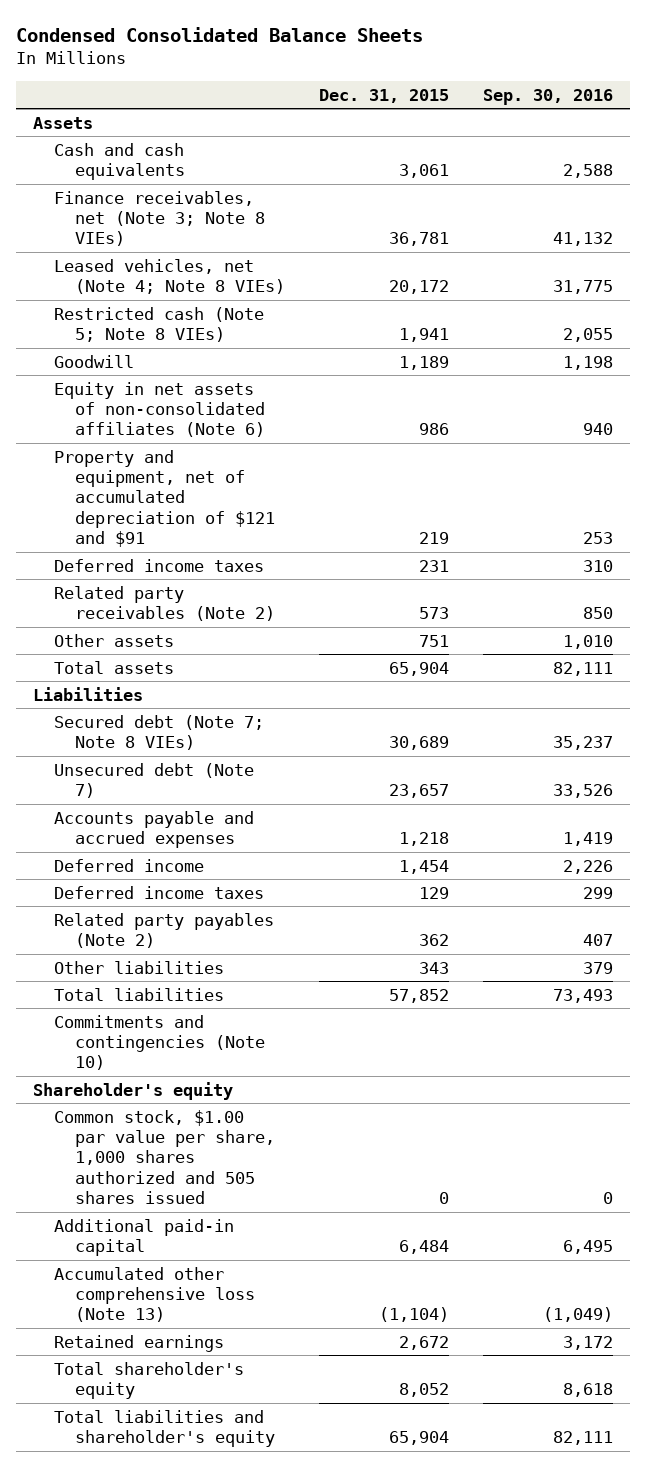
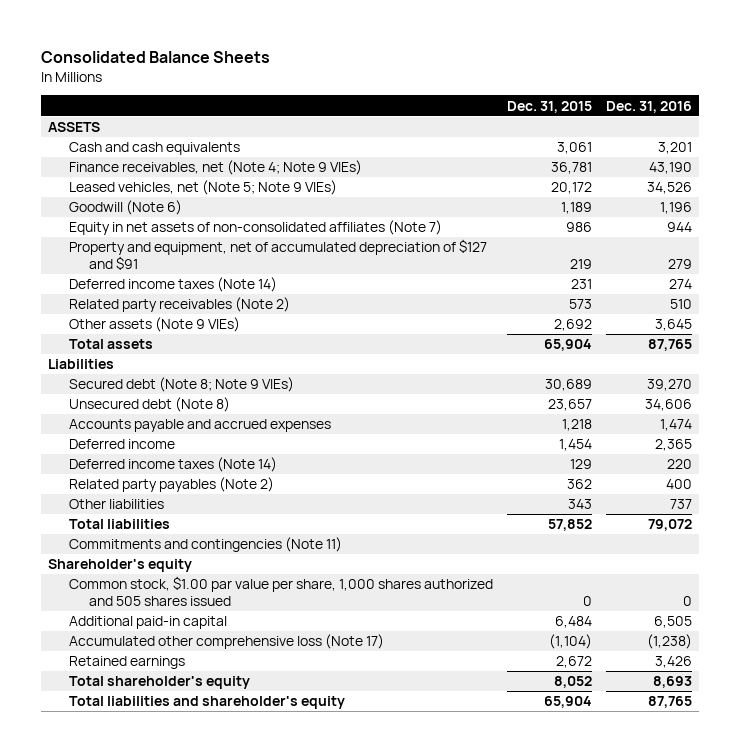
[15,26,423,42] Condensed Consolidated Balance Sheets -> [41,50,271,63] Consolidated Balance Sheets
[483,88,614,105] Sep. 30, 2016 -> none
none -> [606,100,693,113] Dec. 31, 2016
[32,116,93,129] Assets -> [48,122,101,133] ASSETS
[53,306,264,343] Restricted cash (Note 5; Note 8 VIEs) -> none
[53,190,265,247] Finance receivables, net (Note 3; Note 8 VIEs) -> [68,160,362,176] Finance receivables, net (Note 4; Note 9 VIEs)
[53,258,285,295] Leased vehicles, net (Note 4; Note 8 VIEs) -> [68,180,337,196] Leased vehicles, net (Note 5; Note 9 VIEs)
[53,354,134,368] Goodwill -> [68,200,182,216] Goodwill (Note 6)
[53,381,265,438] Equity in net assets of non-consolidated affiliates (Note 6) -> [68,220,442,236] Equity in net assets of non-consolidated affiliates (Note 7)
[53,449,275,548] Property and equipment, net of accumulated depreciation of $121 and $91 -> [68,239,487,271] Property and equipment, net of accumulated depreciation of $127 and $91
[53,558,264,572] Deferred income taxes -> [68,277,277,293] Deferred income taxes (Note 14)
[53,633,174,647] Other assets -> [68,317,240,333] Other assets (Note 9 VIEs)
[419,634,450,647] 751 -> [553,319,592,332] 2,692
[53,714,264,751] Secured debt (Note 7; Note 8 VIEs) -> [68,377,294,393] Secured debt (Note 8; Note 9 VIEs)
[53,762,254,799] Unsecured debt (Note 7) -> [68,397,230,413] Unsecured debt (Note 8)
[53,885,264,899] Deferred income taxes -> [68,457,277,473] Deferred income taxes (Note 14)
[53,1014,265,1071] Commitments and contingencies (Note 10) -> [68,537,342,553] Commitments and contingencies (Note 11)
[53,1266,255,1323] Accumulated other comprehensive loss (Note 13) -> [68,634,384,650] Accumulated other comprehensive loss (Note 17)

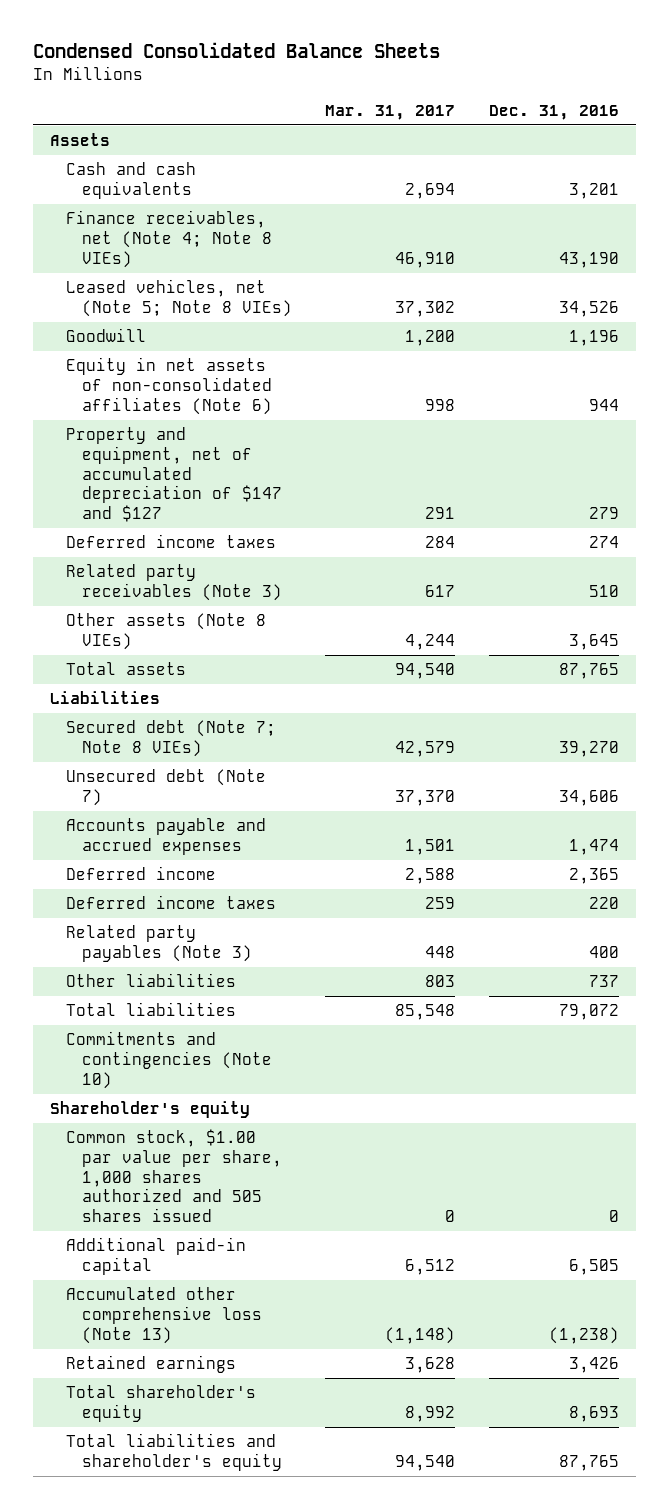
[41,50,271,63] Consolidated Balance Sheets -> [32,41,440,58] Condensed Consolidated Balance Sheets
[506,100,592,113] Dec. 31, 2015 -> none
none -> [325,104,456,120] Mar. 31, 2017
[48,122,101,133] ASSETS -> [49,133,110,147] Assets
[68,160,362,176] Finance receivables, net (Note 4; Note 9 VIEs) -> [65,210,272,268] Finance receivables, net (Note 4; Note 8 VIEs)
[68,180,337,196] Leased vehicles, net (Note 5; Note 9 VIEs) -> [65,279,292,317] Leased vehicles, net (Note 5; Note 8 VIEs)
[68,200,182,216] Goodwill (Note 6) -> [65,328,146,343] Goodwill
[68,220,442,236] Equity in net assets of non-consolidated affiliates (Note 7) -> [65,357,272,415] Equity in net assets of non-consolidated affiliates (Note 6)
[68,239,487,271] Property and equipment, net of accumulated depreciation of $127 and $91 -> [65,427,282,523] Property and equipment, net of accumulated depreciation of $147 and $127
[68,277,277,293] Deferred income taxes (Note 14) -> [65,534,276,549] Deferred income taxes
[68,297,290,313] Related party receivables (Note 2) -> [65,564,282,601] Related party receivables (Note 3)
[68,317,240,333] Other assets (Note 9 VIEs) -> [65,613,266,650] Other assets (Note 8 VIEs)
[68,377,294,393] Secured debt (Note 8; Note 9 VIEs) -> [65,720,276,757] Secured debt (Note 7; Note 8 VIEs)
[68,397,230,413] Unsecured debt (Note 8) -> [65,769,266,806] Unsecured debt (Note 7)
[68,457,277,473] Deferred income taxes (Note 14) -> [65,895,276,910] Deferred income taxes
[68,477,274,493] Related party payables (Note 2) -> [65,925,252,962] Related party payables (Note 3)
[68,537,342,553] Commitments and contingencies (Note 11) -> [65,1031,272,1089] Commitments and contingencies (Note 10)
[68,634,384,650] Accumulated other comprehensive loss (Note 17) -> [65,1287,262,1344] Accumulated other comprehensive loss (Note 13)

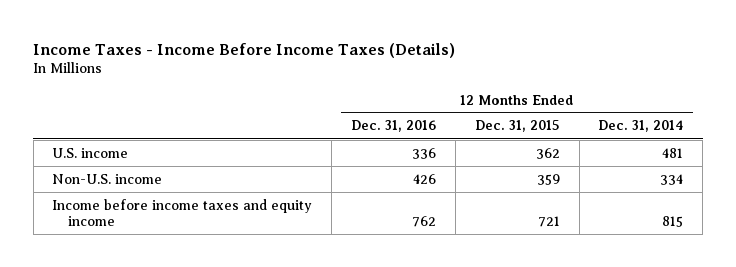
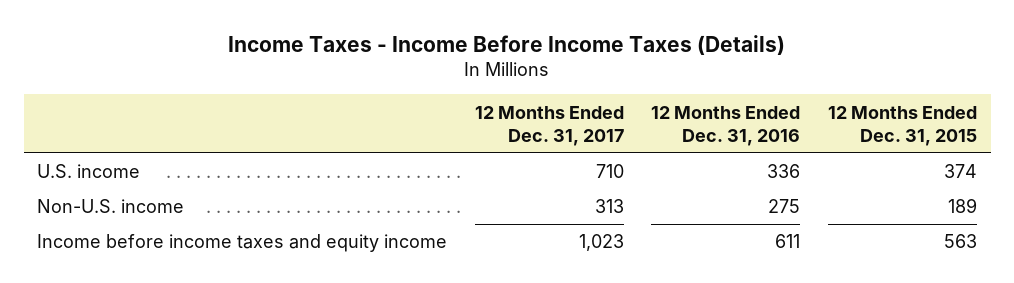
[598,120,684,133] Dec. 31, 2014 -> none
none -> [474,105,624,146] 12 Months Ended Dec. 31, 2017
[535,147,560,159] 362 -> [944,164,978,179] 374
[413,173,437,184] 426 -> [768,199,801,214] 275
[536,173,560,185] 359 -> [948,198,978,214] 189
[412,215,437,227] 762 -> [775,234,801,249] 611
[537,215,560,227] 721 -> [944,234,978,249] 563

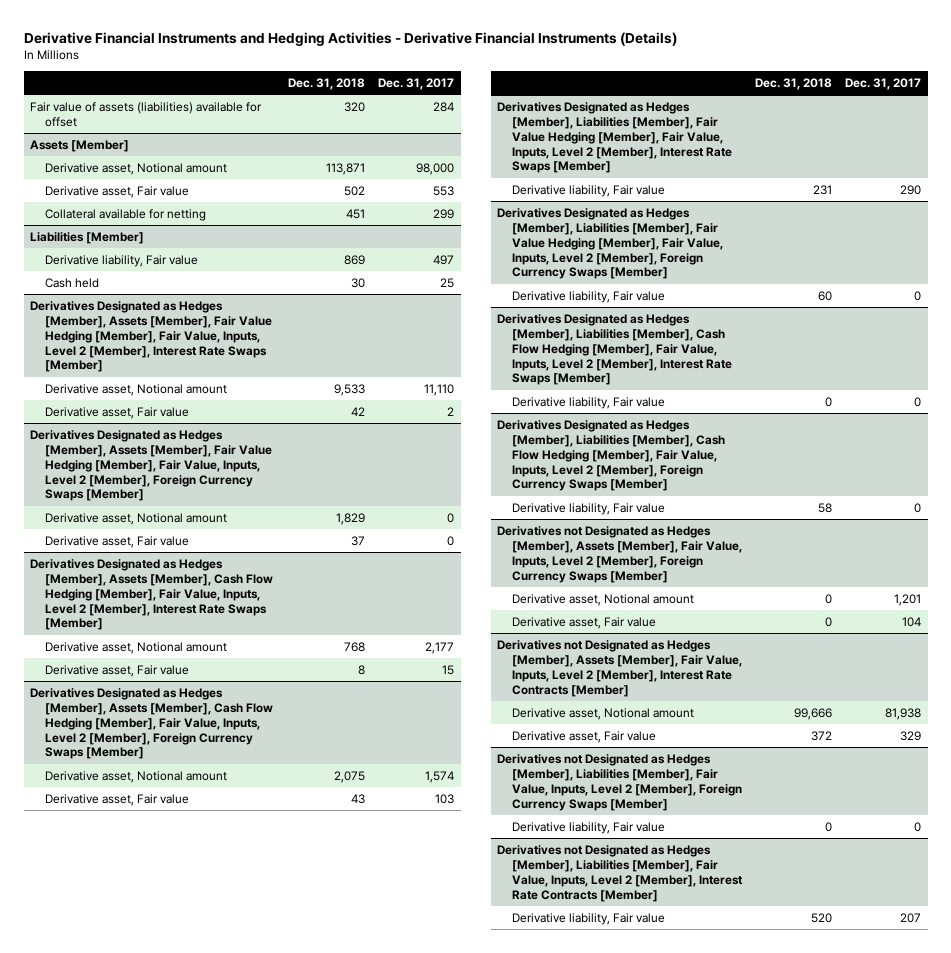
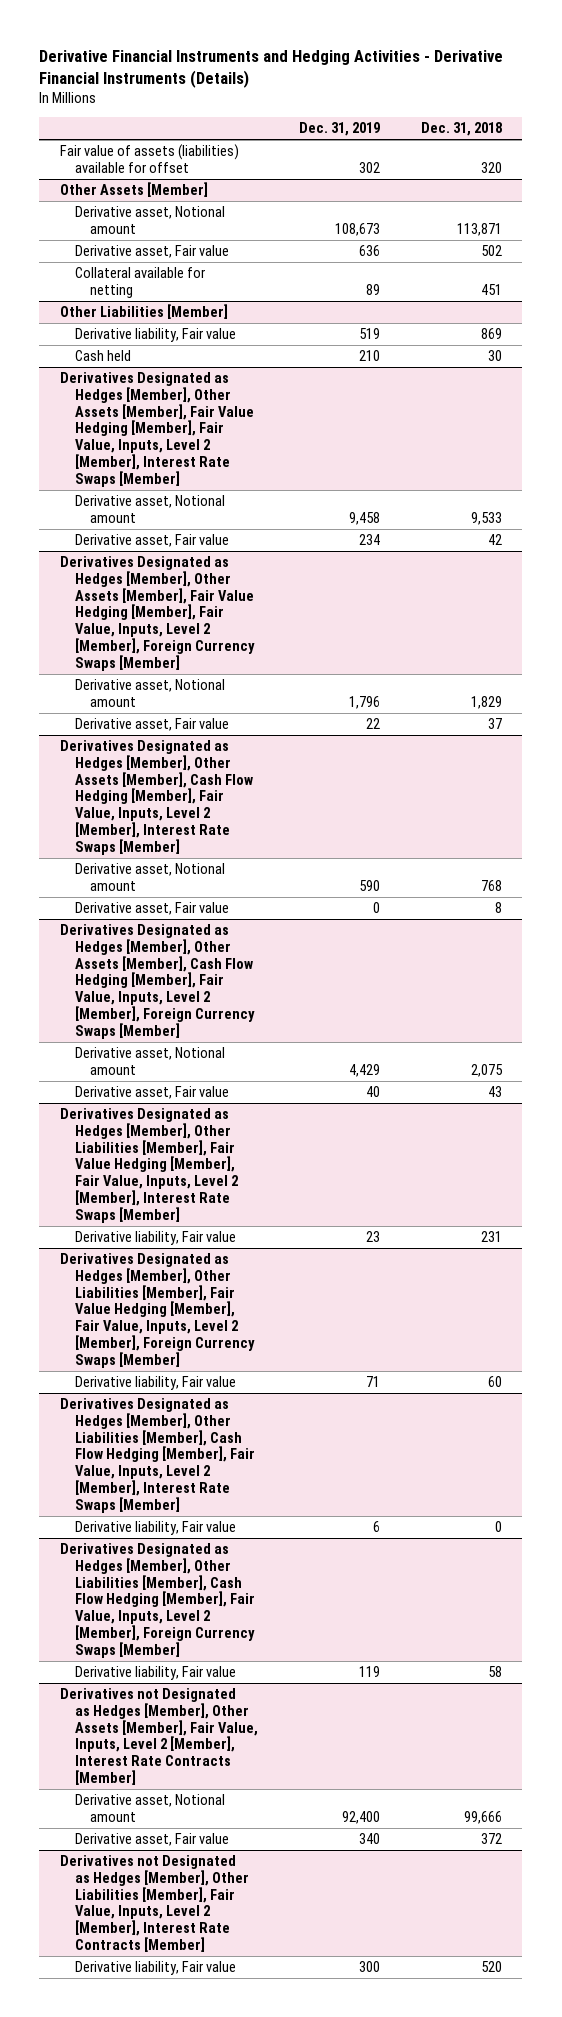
[378,77,455,90] Dec. 31, 2017 -> none
none -> [298,122,380,137] Dec. 31, 2019
[30,139,130,152] Assets [Member] -> [59,182,208,198] Other Assets [Member]
[30,231,145,244] Liabilities [Member] -> [59,304,228,320] Other Liabilities [Member]
[30,300,273,373] Derivatives Designated as Hedges [Member], Assets [Member], Fair Value Hedging [Member], Fair Value, Inputs, Level 2 [Member], Interest Rate Swaps [Member] -> [59,372,255,487] Derivatives Designated as Hedges [Member], Other Assets [Member], Fair Value Hedging [Member], Fair Value, Inputs, Level 2 [Member], Interest Rate Swaps [Member]
[30,429,273,502] Derivatives Designated as Hedges [Member], Assets [Member], Fair Value Hedging [Member], Fair Value, Inputs, Level 2 [Member], Foreign Currency Swaps [Member] -> [59,556,256,671] Derivatives Designated as Hedges [Member], Other Assets [Member], Fair Value Hedging [Member], Fair Value, Inputs, Level 2 [Member], Foreign Currency Swaps [Member]
[30,558,274,631] Derivatives Designated as Hedges [Member], Assets [Member], Cash Flow Hedging [Member], Fair Value, Inputs, Level 2 [Member], Interest Rate Swaps [Member] -> [59,740,254,855] Derivatives Designated as Hedges [Member], Other Assets [Member], Cash Flow Hedging [Member], Fair Value, Inputs, Level 2 [Member], Interest Rate Swaps [Member]
[30,687,274,760] Derivatives Designated as Hedges [Member], Assets [Member], Cash Flow Hedging [Member], Fair Value, Inputs, Level 2 [Member], Foreign Currency Swaps [Member] -> [59,924,256,1039] Derivatives Designated as Hedges [Member], Other Assets [Member], Cash Flow Hedging [Member], Fair Value, Inputs, Level 2 [Member], Foreign Currency Swaps [Member]
[497,101,733,174] Derivatives Designated as Hedges [Member], Liabilities [Member], Fair Value Hedging [Member], Fair Value, Inputs, Level 2 [Member], Interest Rate Swaps [Member] -> [59,1108,239,1223] Derivatives Designated as Hedges [Member], Other Liabilities [Member], Fair Value Hedging [Member], Fair Value, Inputs, Level 2 [Member], Interest Rate Swaps [Member]
[497,207,724,280] Derivatives Designated as Hedges [Member], Liabilities [Member], Fair Value Hedging [Member], Fair Value, Inputs, Level 2 [Member], Foreign Currency Swaps [Member] -> [59,1253,256,1368] Derivatives Designated as Hedges [Member], Other Liabilities [Member], Fair Value Hedging [Member], Fair Value, Inputs, Level 2 [Member], Foreign Currency Swaps [Member]
[497,313,733,386] Derivatives Designated as Hedges [Member], Liabilities [Member], Cash Flow Hedging [Member], Fair Value, Inputs, Level 2 [Member], Interest Rate Swaps [Member] -> [59,1398,256,1513] Derivatives Designated as Hedges [Member], Other Liabilities [Member], Cash Flow Hedging [Member], Fair Value, Inputs, Level 2 [Member], Interest Rate Swaps [Member]
[497,419,726,492] Derivatives Designated as Hedges [Member], Liabilities [Member], Cash Flow Hedging [Member], Fair Value, Inputs, Level 2 [Member], Foreign Currency Swaps [Member] -> [59,1543,256,1658] Derivatives Designated as Hedges [Member], Other Liabilities [Member], Cash Flow Hedging [Member], Fair Value, Inputs, Level 2 [Member], Foreign Currency Swaps [Member]
[497,525,743,583] Derivatives not Designated as Hedges [Member], Assets [Member], Fair Value, Inputs, Level 2 [Member], Foreign Currency Swaps [Member] -> none
[512,593,695,606] Derivative asset, Notional amount -> none
[512,616,657,629] Derivative asset, Fair value -> none
[497,639,743,697] Derivatives not Designated as Hedges [Member], Assets [Member], Fair Value, Inputs, Level 2 [Member], Interest Rate Contracts [Member] -> [59,1688,259,1786] Derivatives not Designated as Hedges [Member], Other Assets [Member], Fair Value, Inputs, Level 2 [Member], Interest Rate Contracts [Member]
[497,753,743,811] Derivatives not Designated as Hedges [Member], Liabilities [Member], Fair Value, Inputs, Level 2 [Member], Foreign Currency Swaps [Member] -> none
[512,821,666,834] Derivative liability, Fair value -> none
[497,844,744,902] Derivatives not Designated as Hedges [Member], Liabilities [Member], Fair Value, Inputs, Level 2 [Member], Interest Rate Contracts [Member] -> [59,1855,250,1953] Derivatives not Designated as Hedges [Member], Other Liabilities [Member], Fair Value, Inputs, Level 2 [Member], Interest Rate Contracts [Member]

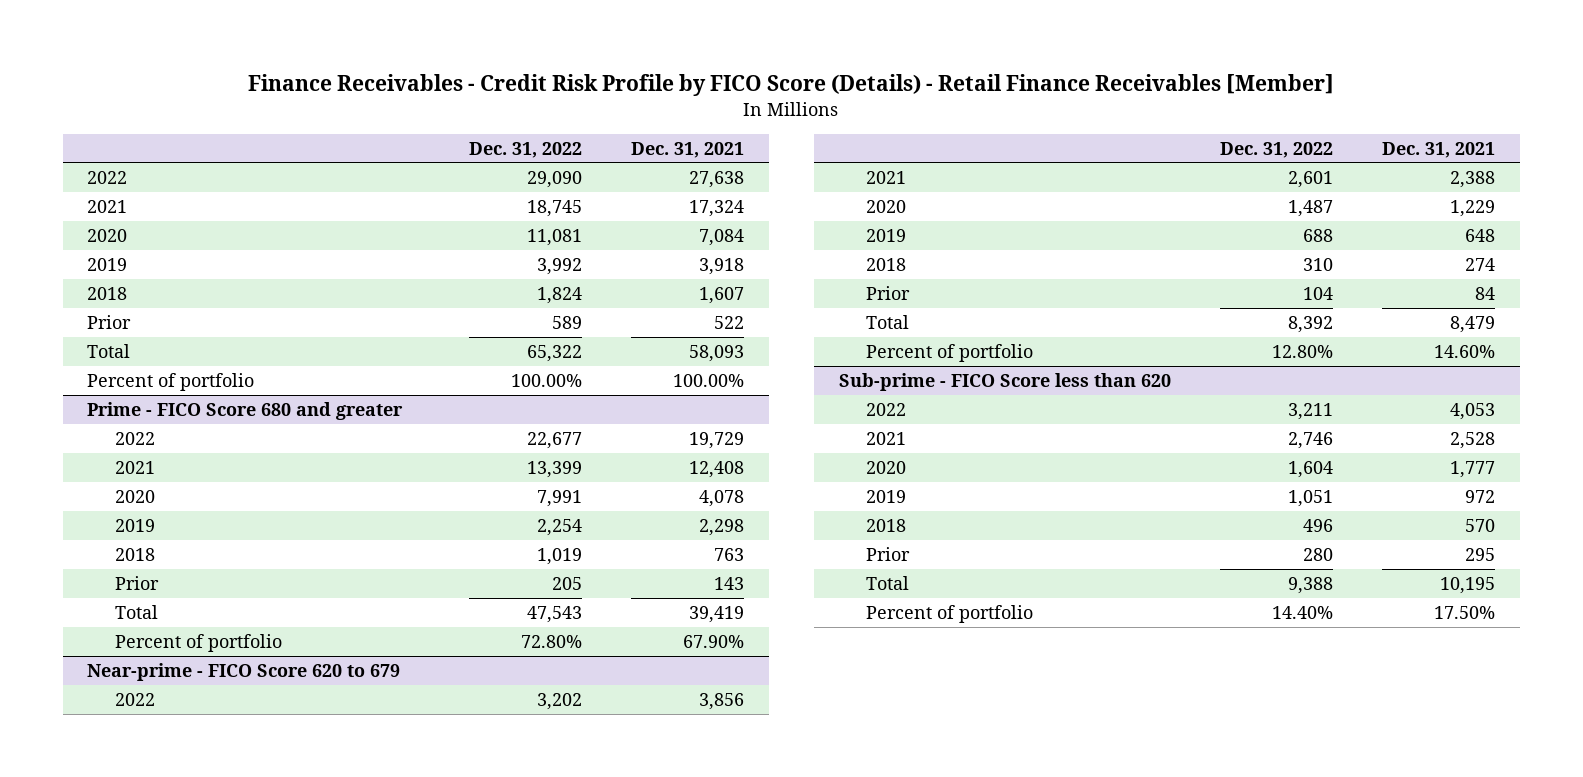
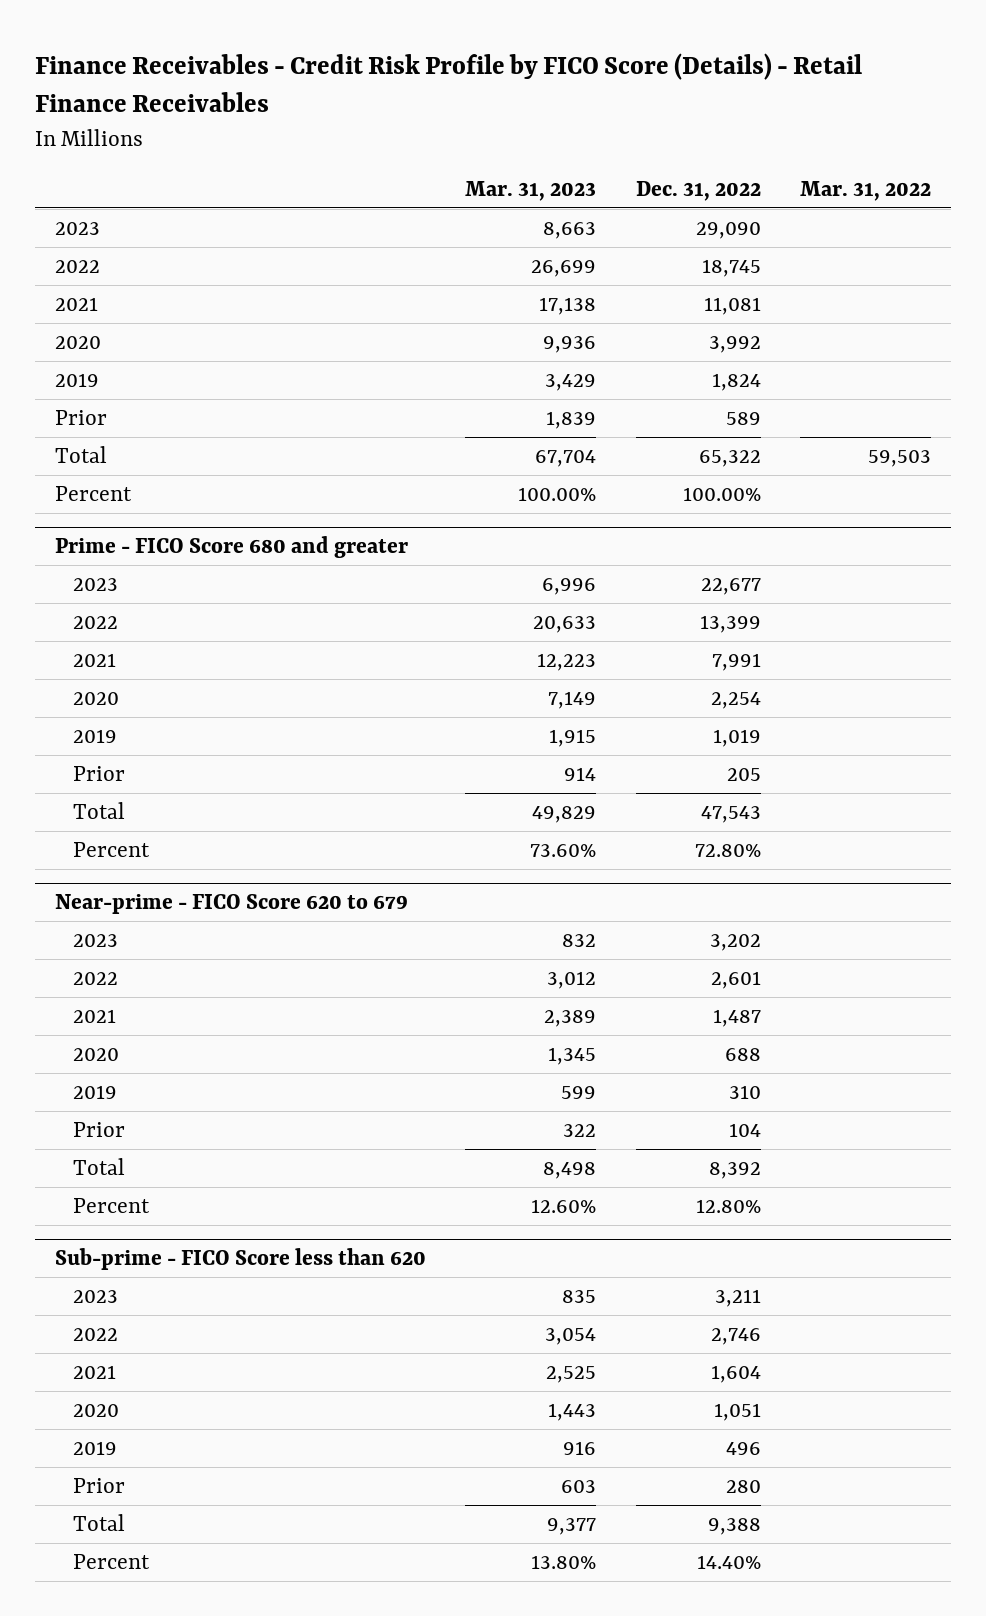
[248,73,1335,96] Finance Receivables - Credit Risk Profile by FICO Score (Details) - Retail Finance Receivables [Member] -> [35,52,863,113] Finance Receivables - Credit Risk Profile by FICO Score (Details) - Retail Finance Receivables
[630,141,744,158] Dec. 31, 2021 -> none
none -> [465,181,597,202] Mar. 31, 2023
none -> [800,181,932,202] Mar. 31, 2022
[87,286,128,300] 2018 -> none
none -> [54,221,100,235] 2023
[526,170,582,188] 29,090 -> [701,258,761,277] 18,745
[526,199,582,217] 18,745 -> [703,296,761,315] 11,081
[526,228,582,246] 11,081 -> [708,335,761,353] 3,992
[536,257,582,275] 3,992 -> [711,372,761,391] 1,824
[87,372,255,391] Percent of portfolio -> none
none -> [54,485,132,501] Percent
[114,547,155,561] 2018 -> none
none -> [72,577,118,591] 2023
[526,431,582,449] 22,677 -> [699,614,761,633] 13,399
[526,460,582,478] 13,399 -> [711,652,761,671] 7,991
[536,489,582,507] 7,991 -> [710,691,761,709] 2,254
[536,518,582,536] 2,254 -> [712,728,761,747] 1,019
[114,633,282,652] Percent of portfolio -> [72,841,150,857] Percent
[866,257,907,271] 2018 -> none
none -> [72,933,118,947] 2023
[536,692,582,710] 3,202 -> [710,970,761,989] 2,601
[1287,170,1333,188] 2,601 -> [712,1008,761,1027] 1,487
[1287,199,1333,217] 1,487 -> [724,1047,761,1061] 688
[1302,228,1333,242] 688 -> [728,1084,761,1099] 310
[866,343,1034,362] Percent of portfolio -> [72,1197,150,1213] Percent
[866,518,907,532] 2018 -> none
none -> [72,1289,118,1303] 2023
[1287,402,1333,420] 3,211 -> [710,1327,761,1345] 2,746
[1287,431,1333,449] 2,746 -> [710,1364,761,1383] 1,604
[1287,460,1333,478] 1,604 -> [713,1402,761,1421] 1,051
[1287,489,1333,507] 1,051 -> [725,1441,761,1455] 496
[866,604,1034,623] Percent of portfolio -> [72,1553,150,1569] Percent

